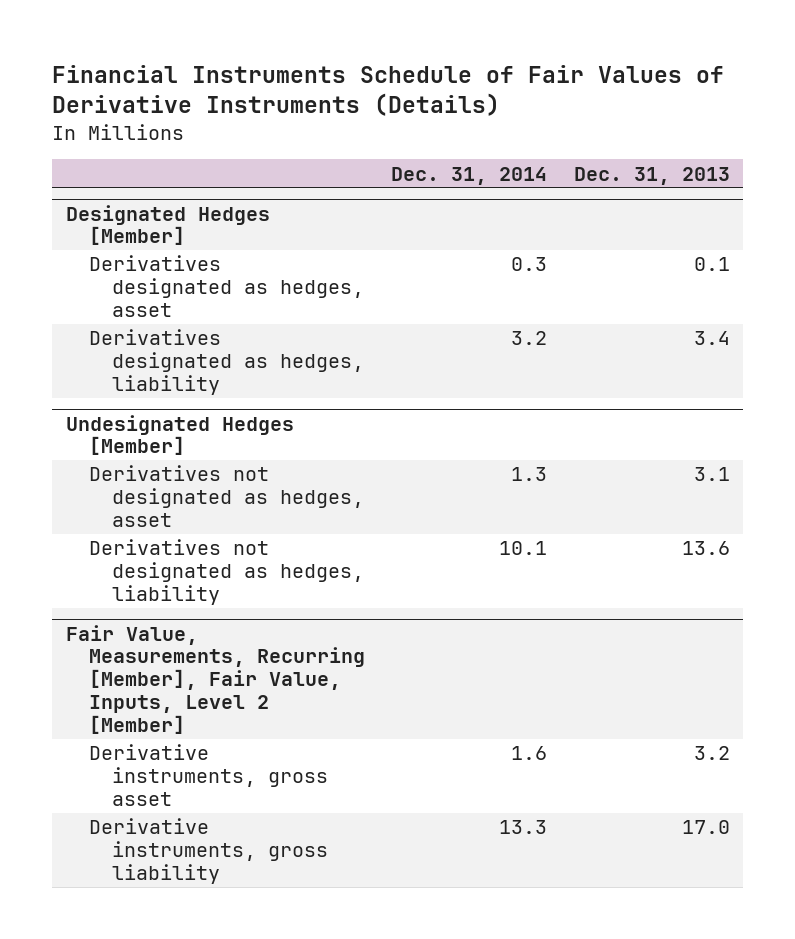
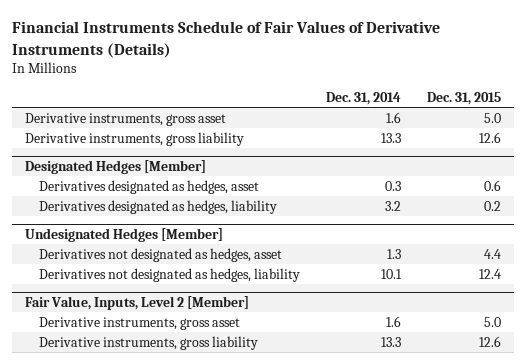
[573,166,730,185] Dec. 31, 2013 -> none
none -> [426,91,501,105] Dec. 31, 2015
none -> [24,112,226,126] Derivative instruments, gross asset
none -> [24,131,244,146] Derivative instruments, gross liability
[65,624,365,734] Fair Value, Measurements, Recurring [Member], Fair Value, Inputs, Level 2 [Member] -> [24,295,249,310] Fair Value, Inputs, Level 2 [Member]

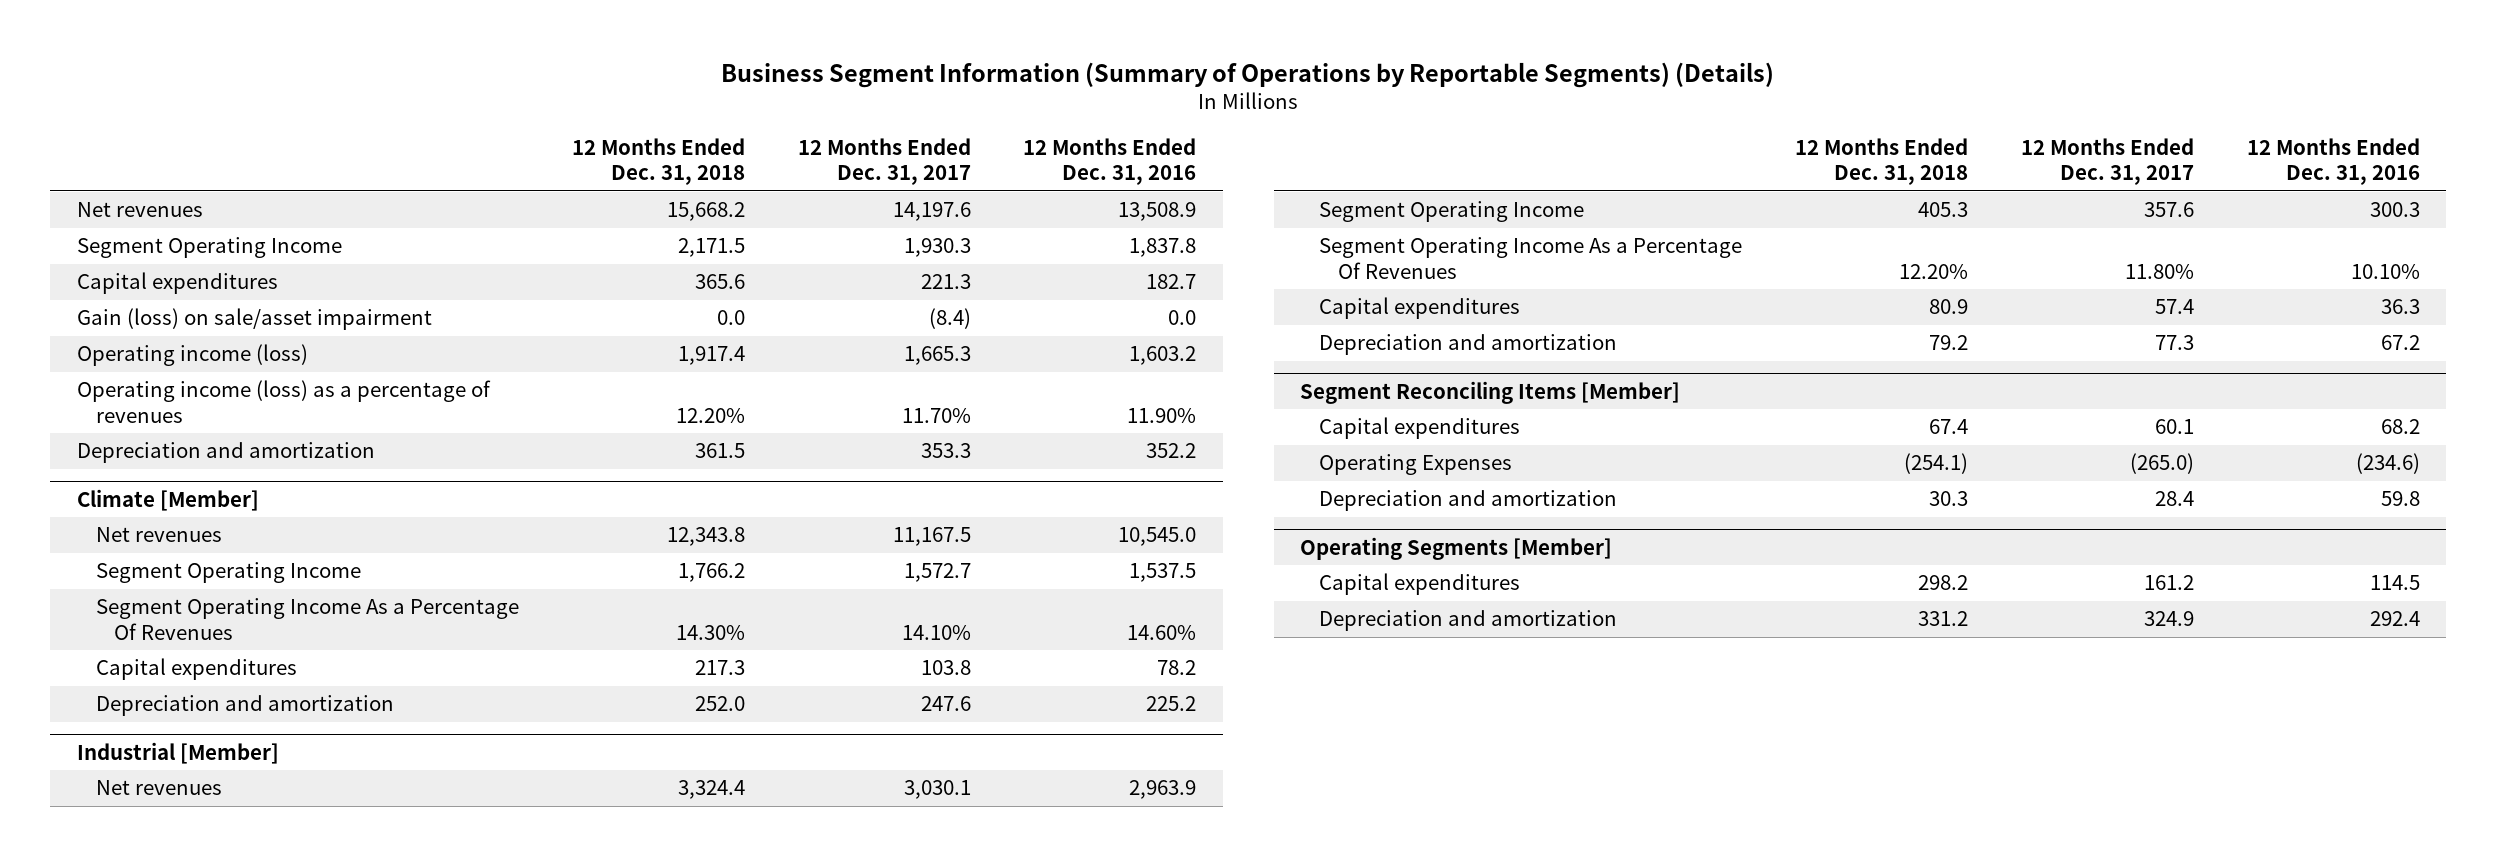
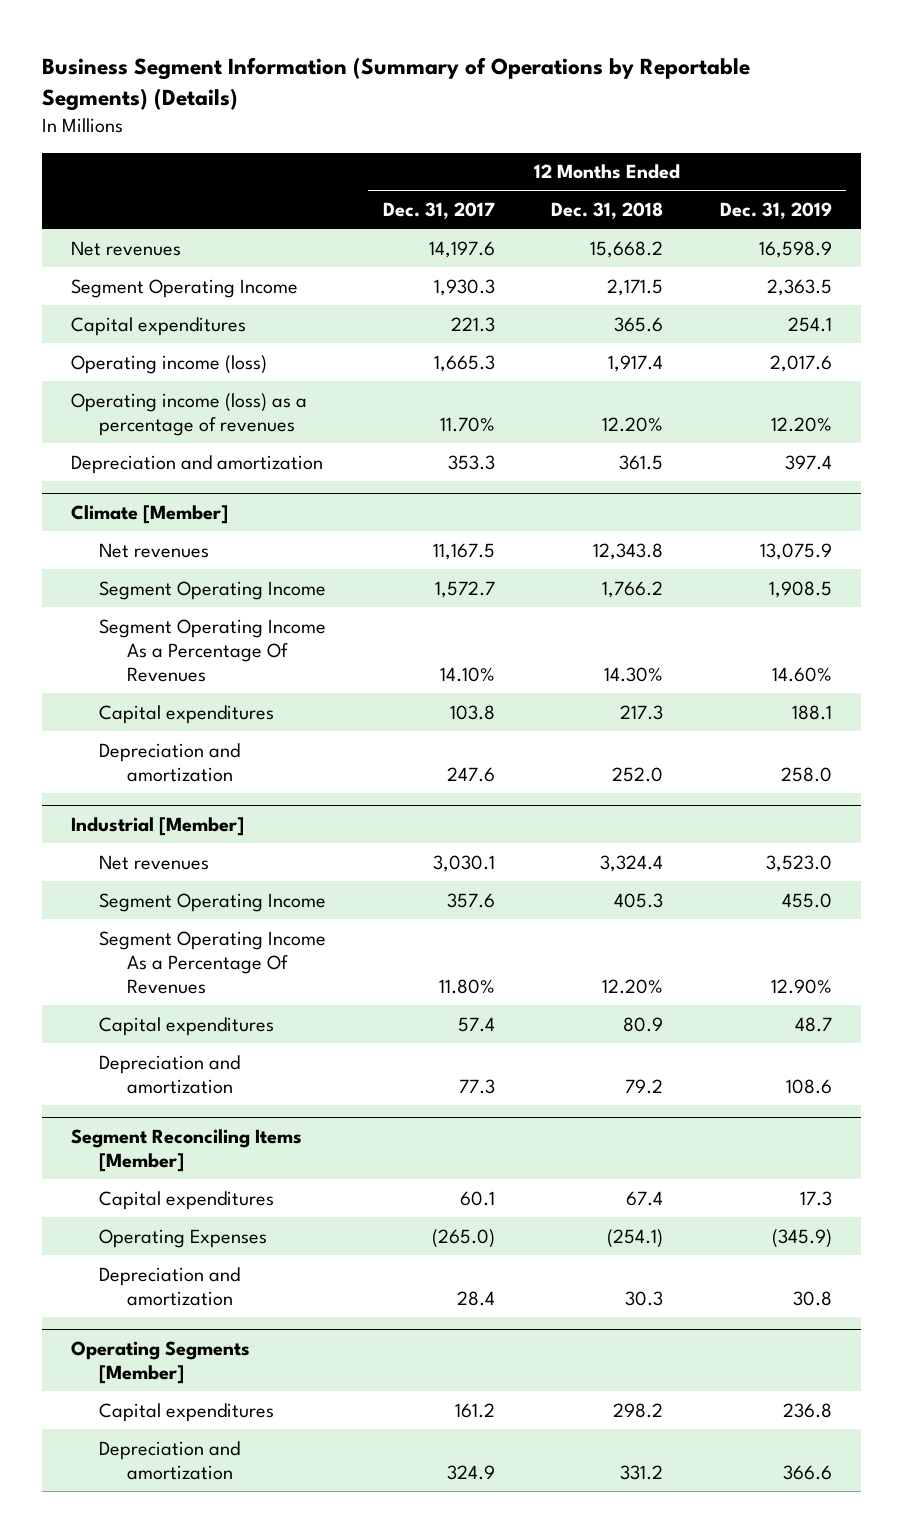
[1023,137,1197,186] 12 Months Ended Dec. 31, 2016 -> none
none -> [720,201,833,219] Dec. 31, 2019
[76,308,432,331] Gain (loss) on sale/asset impairment -> none

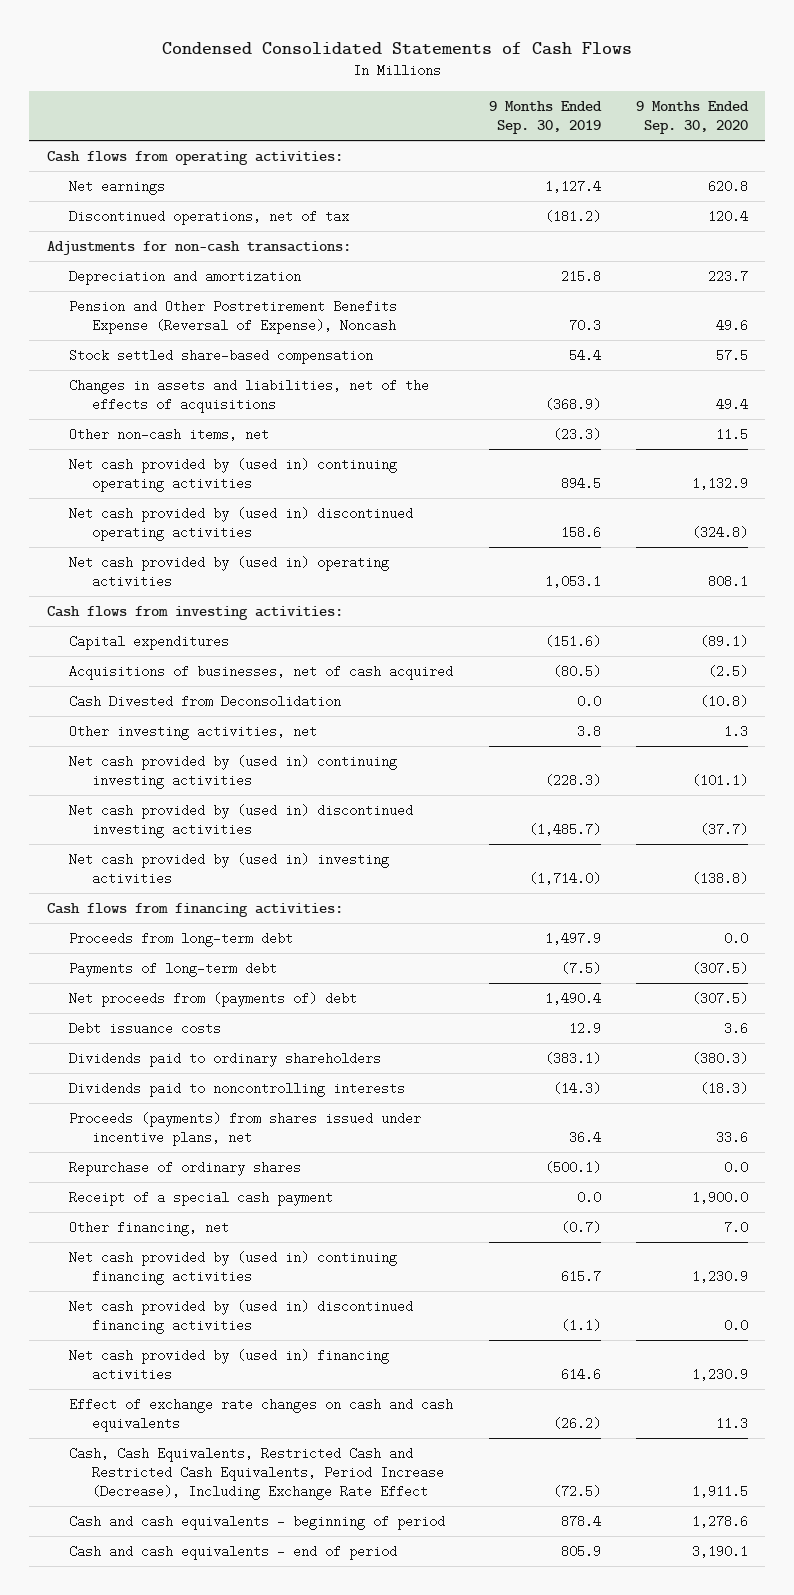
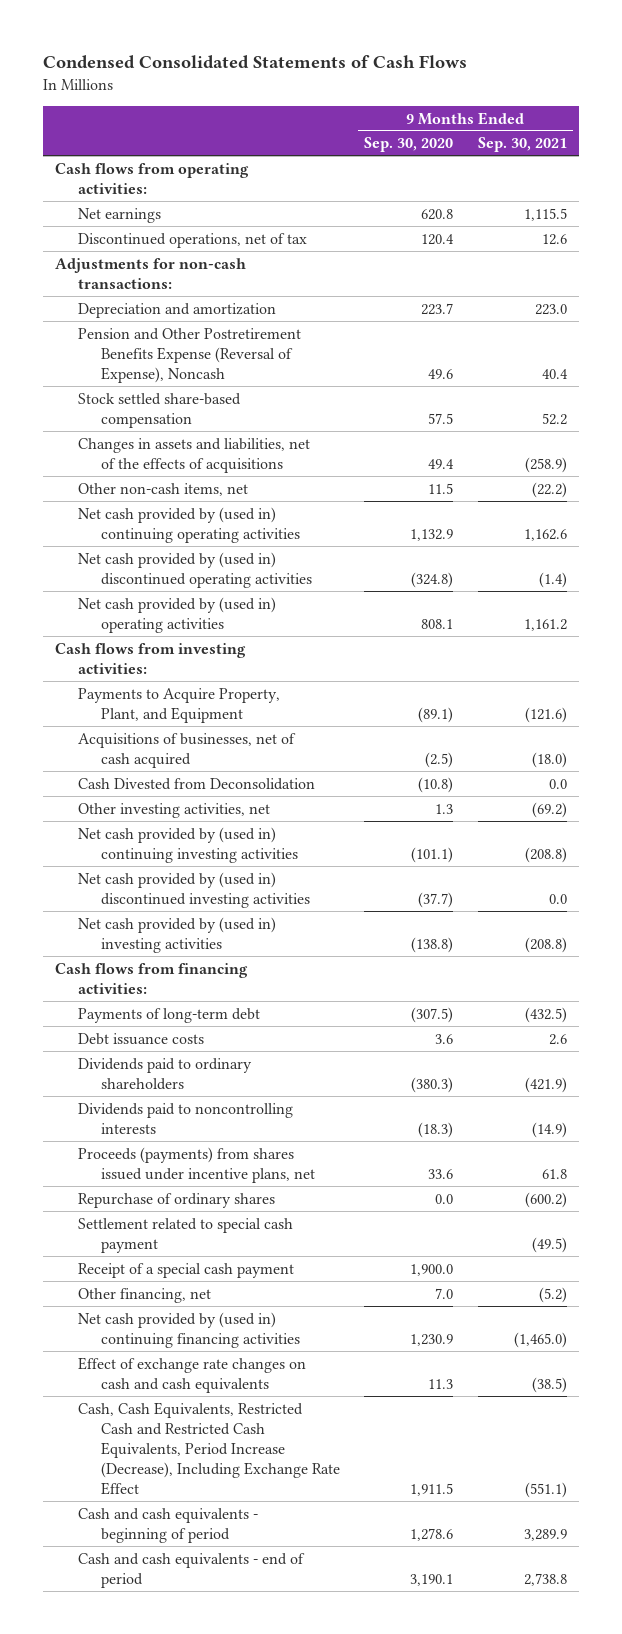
[488,100,602,135] 9 Months Ended Sep. 30, 2019 -> none
none -> [477,137,567,153] Sep. 30, 2021
[69,634,230,650] Capital expenditures -> [77,687,280,723] Payments to Acquire Property, Plant, and Equipment
[69,931,294,947] Proceeds from long-term debt -> none
[69,991,358,1007] Net proceeds from (payments of) debt -> none
none -> [77,1217,293,1253] Settlement related to special cash payment
[69,1299,414,1334] Net cash provided by (used in) discontinued financing activities -> none
[69,1348,390,1381] Net cash provided by (used in) financing activities -> none

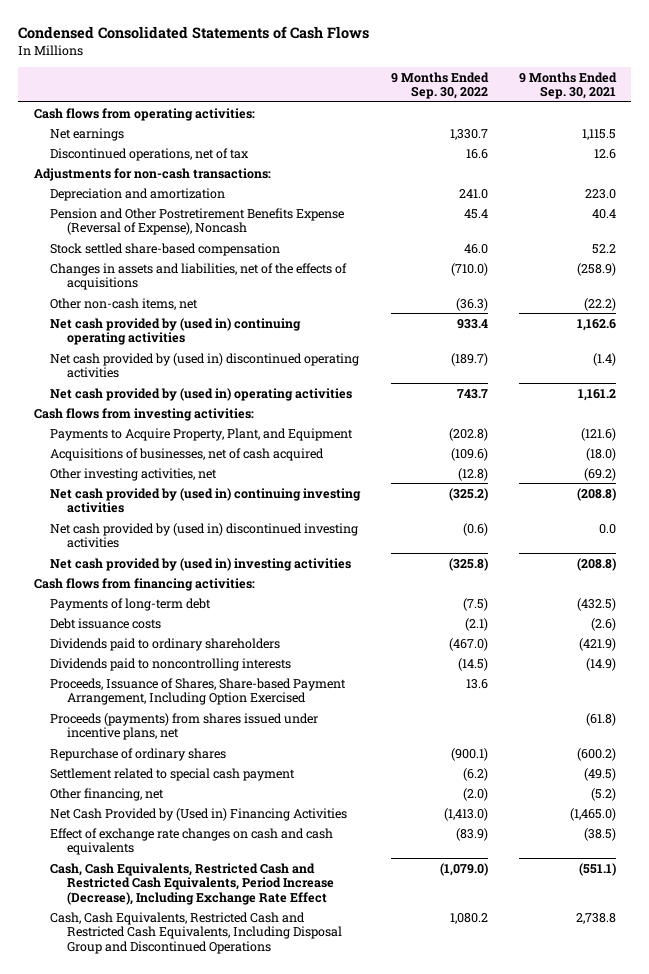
[364,137,454,153] Sep. 30, 2020 -> none
none -> [390,71,489,100] 9 Months Ended Sep. 30, 2022
[77,777,315,790] Cash Divested from Deconsolidation -> none
[548,1033,567,1045] 2.6 -> [590,617,616,631] (2.6)
none -> [50,677,347,706] Proceeds, Issuance of Shares, Share-based Payment Arrangement, Including Option Exercised
[541,1168,567,1179] 61.8 -> [585,712,616,726] (61.8)
[77,1262,294,1278] Receipt of a special cash payment -> none
[77,1311,300,1348] Net cash provided by (used in) continuing financing activities -> [50,807,348,821] Net Cash Provided by (Used in) Financing Activities
[77,1507,258,1543] Cash and cash equivalents - beginning of period -> none
[77,1552,305,1588] Cash and cash equivalents - end of period -> [50,911,342,954] Cash, Cash Equivalents, Restricted Cash and Restricted Cash Equivalents, Including Disposal Group and Discontinued Operations

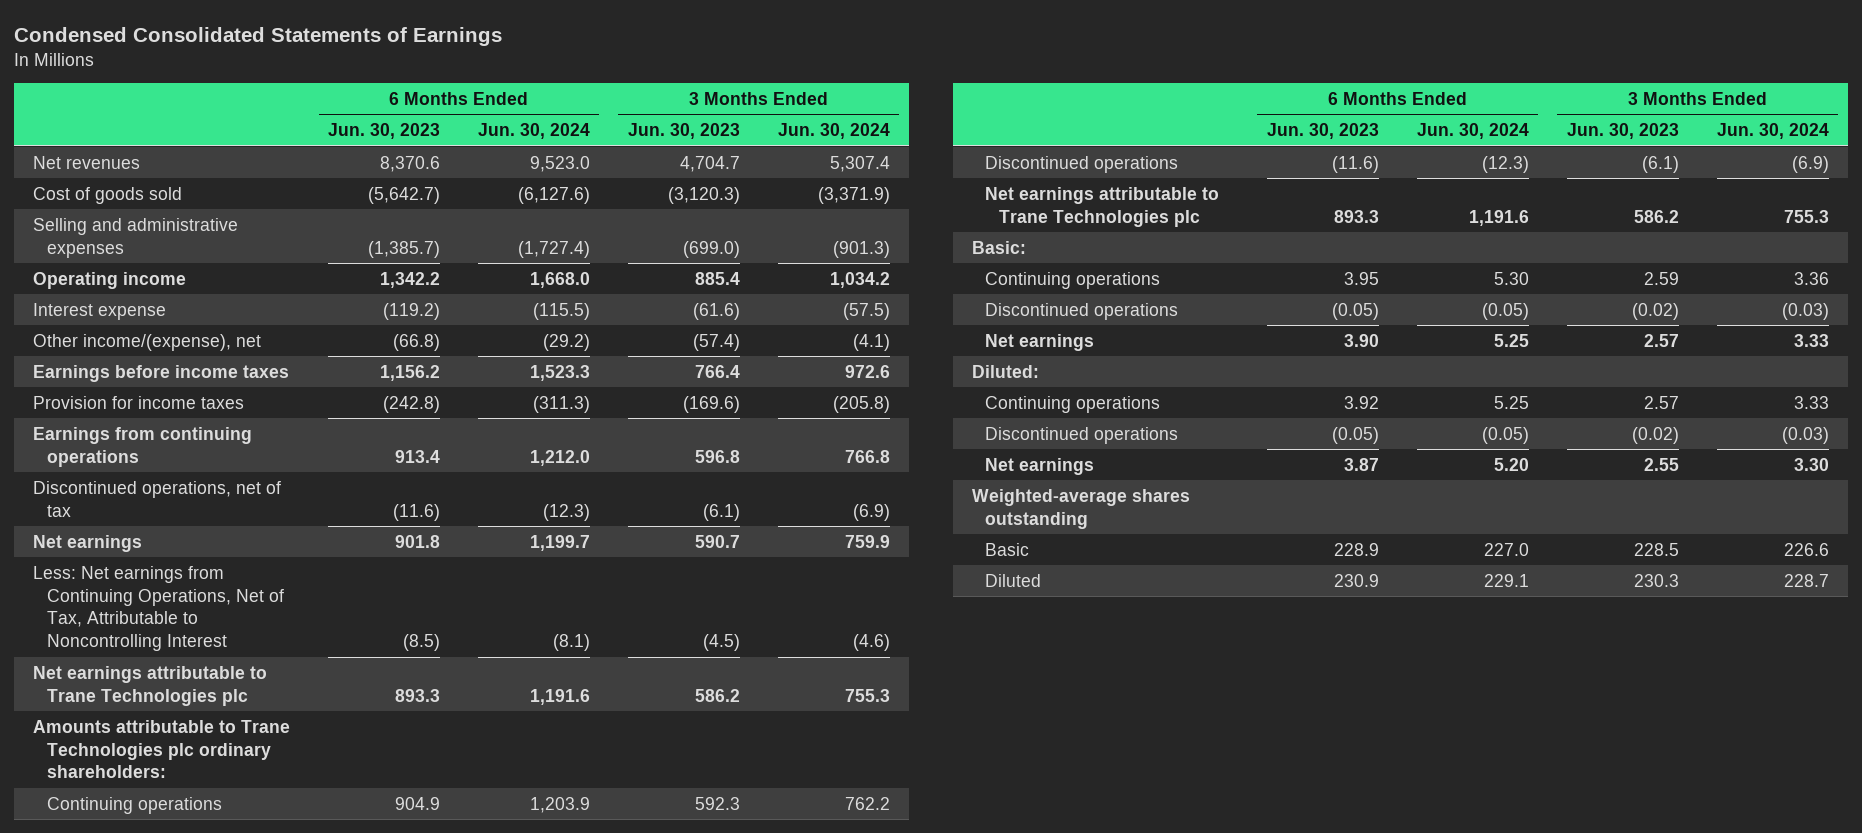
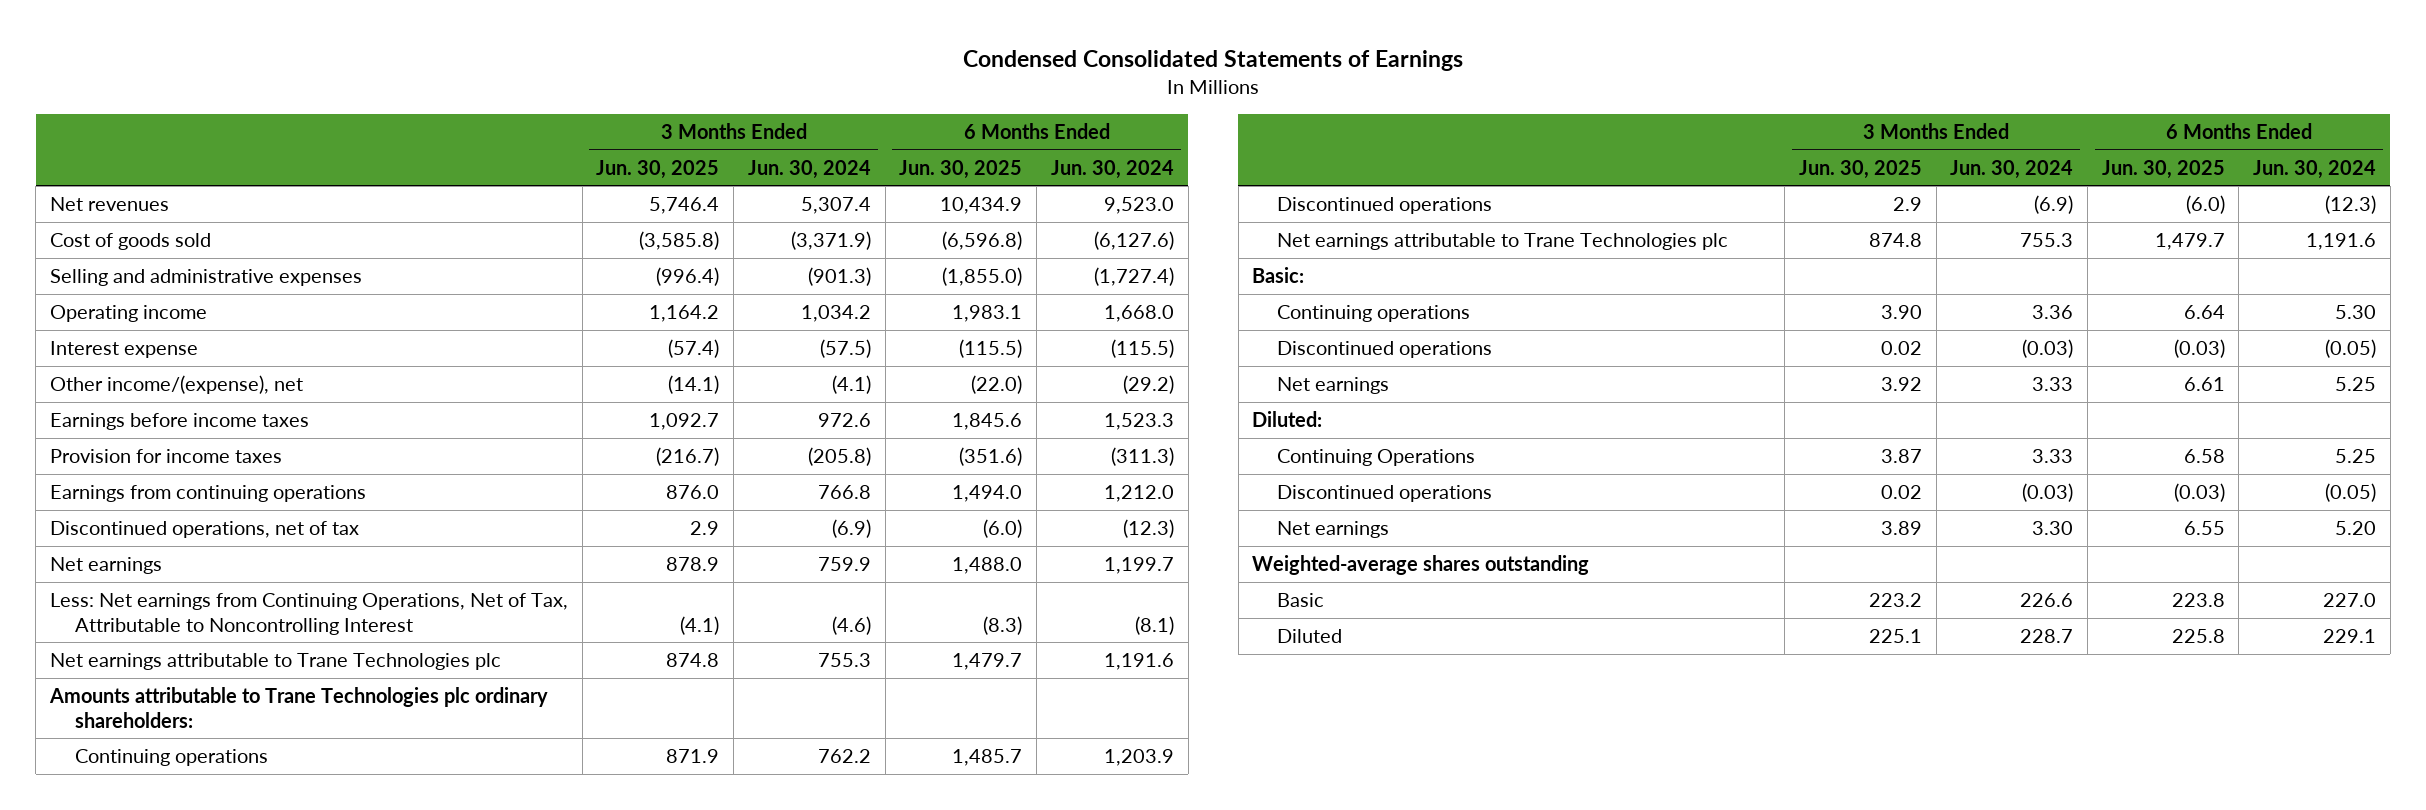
[328,123,441,140] Jun. 30, 2023 -> none
[627,123,740,140] Jun. 30, 2023 -> none
none -> [596,159,720,179] Jun. 30, 2025
none -> [899,159,1023,179] Jun. 30, 2025
[985,395,1161,413] Continuing operations -> [1276,449,1475,467] Continuing Operations

